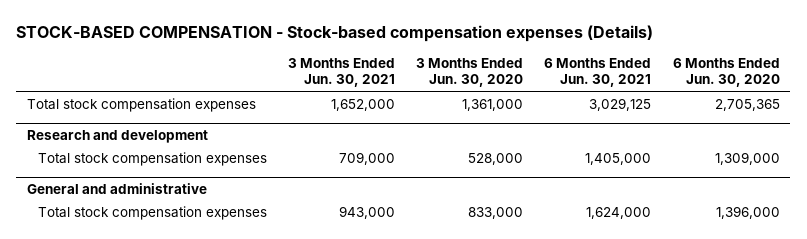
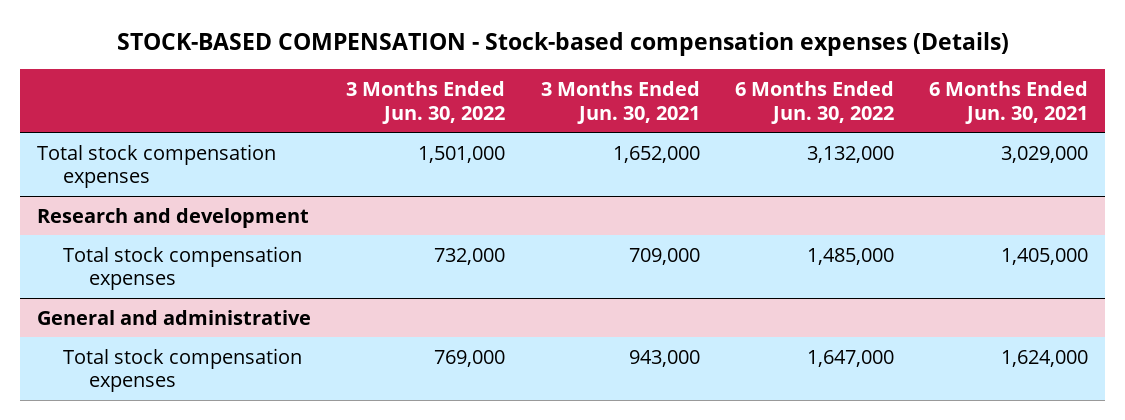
[416,58,524,88] 3 Months Ended Jun. 30, 2020 -> none
[672,58,780,88] 6 Months Ended Jun. 30, 2020 -> none
none -> [346,80,506,124] 3 Months Ended Jun. 30, 2022
none -> [734,80,894,124] 6 Months Ended Jun. 30, 2022
[589,97,652,111] 3,029,125 -> [1000,145,1088,163] 3,029,000

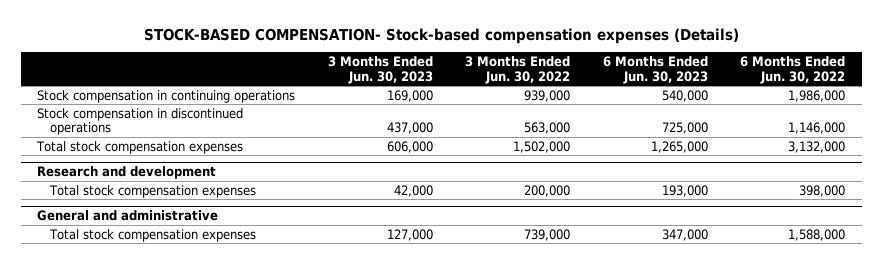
[116,31,1009,56] STOCK-BASED COMPENSATION - Stock-based compensation expenses (Details) -> [144,27,740,44] STOCK-BASED COMPENSATION- Stock-based compensation expenses (Details)
[540,80,700,124] 3 Months Ended Jun. 30, 2021 -> none
[928,80,1088,124] 6 Months Ended Jun. 30, 2021 -> none
none -> [327,55,433,84] 3 Months Ended Jun. 30, 2023
none -> [602,55,708,84] 6 Months Ended Jun. 30, 2023
none -> [36,89,295,103] Stock compensation in continuing operations
none -> [36,107,243,136] Stock compensation in discontinued operations
[418,145,506,163] 1,501,000 -> [513,140,571,153] 1,502,000
[434,247,506,265] 732,000 -> [524,184,571,197] 200,000
[806,247,894,265] 1,485,000 -> [799,184,846,197] 398,000
[434,349,506,367] 769,000 -> [524,228,571,241] 739,000
[806,349,894,367] 1,647,000 -> [788,228,846,241] 1,588,000

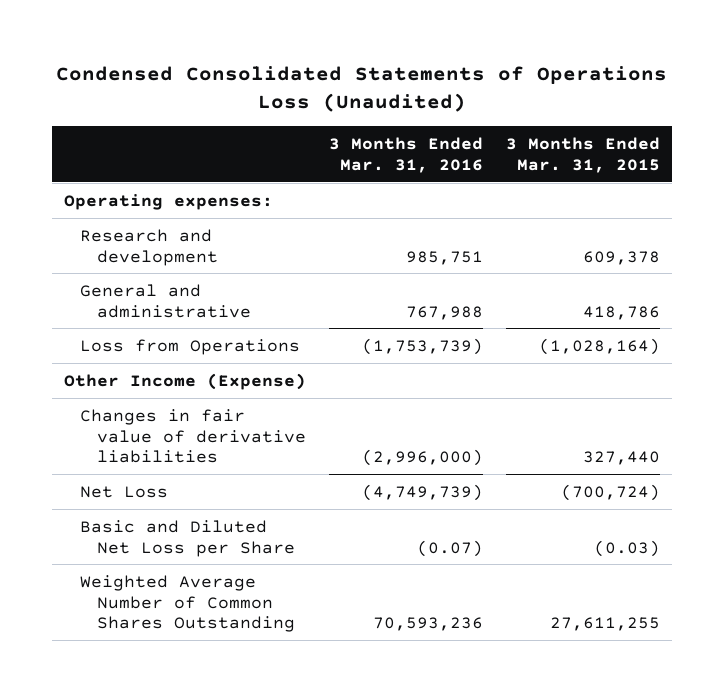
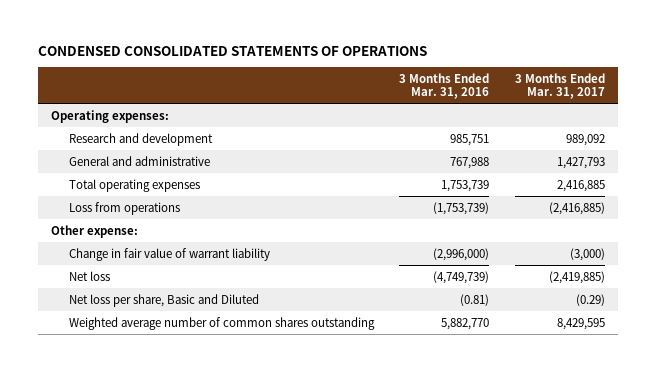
[55,66,667,113] Condensed Consolidated Statements of Operations Loss (Unaudited) -> [37,45,427,56] CONDENSED CONSOLIDATED STATEMENTS OF OPERATIONS
[506,136,661,173] 3 Months Ended Mar. 31, 2015 -> none
none -> [515,73,606,100] 3 Months Ended Mar. 31, 2017
none -> [68,178,200,192] Total operating expenses
[80,338,301,355] Loss from Operations -> [68,201,180,215] Loss from operations
[63,372,306,390] Other Income (Expense) -> [50,224,138,238] Other expense:
[80,408,306,464] Changes in fair value of derivative liabilities -> [68,247,270,261] Change in fair value of warrant liability
[80,485,169,498] Net Loss -> [68,270,110,281] Net loss
[80,519,295,557] Basic and Diluted Net Loss per Share -> [68,293,259,307] Net loss per share, Basic and Diluted
[417,539,484,557] (0.07) -> [460,293,490,306] (0.81)
[80,574,295,633] Weighted Average Number of Common Shares Outstanding -> [68,316,375,330] Weighted average number of common shares outstanding
[373,617,484,632] 70,593,236 -> [441,317,490,330] 5,882,770

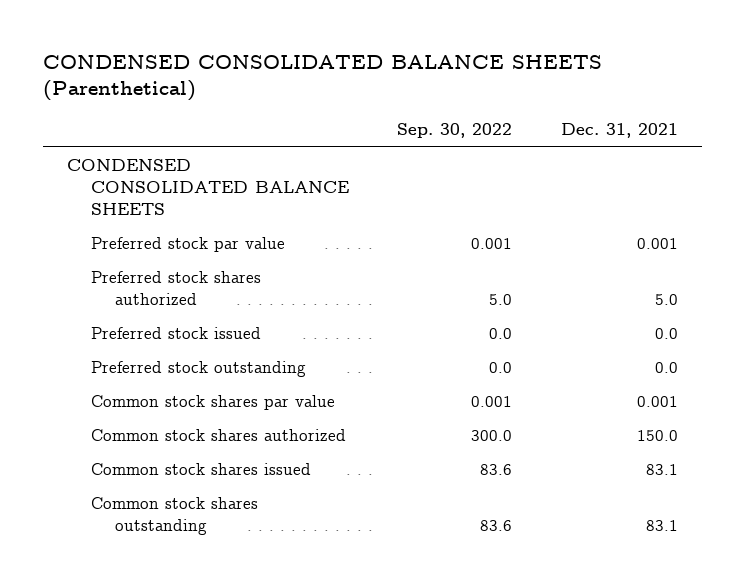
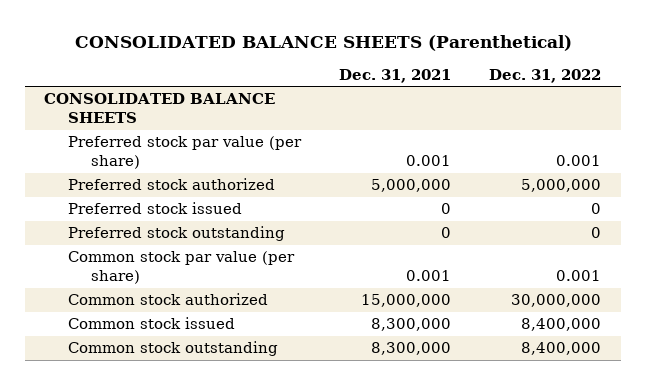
[43,55,603,102] CONDENSED CONSOLIDATED BALANCE SHEETS (Parenthetical) -> [74,34,572,51] CONSOLIDATED BALANCE SHEETS (Parenthetical)
[397,123,513,139] Sep. 30, 2022 -> none
none -> [489,68,602,83] Dec. 31, 2022
[67,158,350,215] CONDENSED CONSOLIDATED BALANCE SHEETS -> [44,93,276,124] CONSOLIDATED BALANCE SHEETS
[91,236,286,252] Preferred stock par value -> [67,136,302,170] Preferred stock par value (per share)
[91,270,262,305] Preferred stock shares authorized -> [67,178,275,191] Preferred stock authorized
[654,293,678,305] 5.0 -> [371,179,452,193] 5,000,000
[654,327,678,339] 0.0 -> [441,203,452,215] 0
[654,361,678,373] 0.0 -> [441,227,452,239] 0
[91,394,336,410] Common stock shares par value -> [67,251,295,285] Common stock par value (per share)
[91,428,347,441] Common stock shares authorized -> [67,293,268,306] Common stock authorized
[636,429,678,441] 150.0 -> [361,294,452,308] 15,000,000
[91,462,312,475] Common stock shares issued -> [67,317,235,330] Common stock issued
[645,463,678,475] 83.1 -> [371,318,452,332] 8,300,000
[91,496,259,535] Common stock shares outstanding -> [67,341,278,357] Common stock outstanding
[645,519,678,531] 83.1 -> [371,342,452,356] 8,300,000

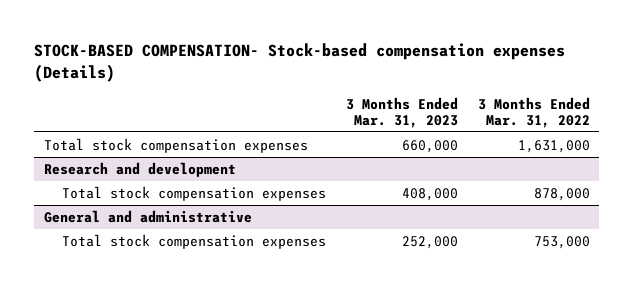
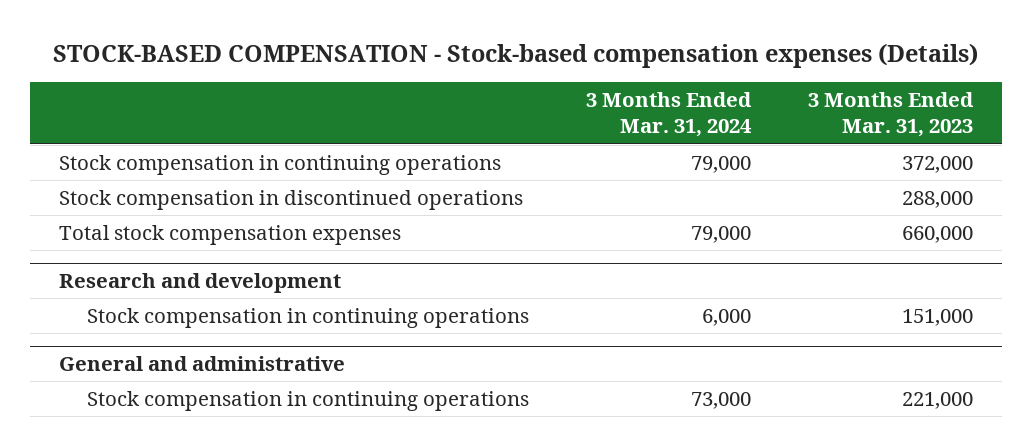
[33,42,565,82] STOCK-BASED COMPENSATION- Stock-based compensation expenses (Details) -> [53,42,979,68] STOCK-BASED COMPENSATION - Stock-based compensation expenses (Details)
[477,96,590,128] 3 Months Ended Mar. 31, 2022 -> none
none -> [586,92,753,138] 3 Months Ended Mar. 31, 2024
none -> [58,154,501,175] Stock compensation in continuing operations
none -> [58,189,523,210] Stock compensation in discontinued operations
[61,185,326,201] Total stock compensation expenses -> none
none -> [86,307,529,328] Stock compensation in continuing operations
[61,233,326,249] Total stock compensation expenses -> none
none -> [86,390,529,411] Stock compensation in continuing operations

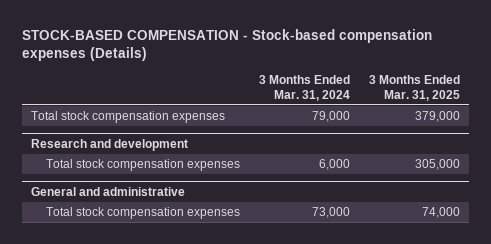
[808,92,975,138] 3 Months Ended Mar. 31, 2023 -> none
none -> [368,75,460,101] 3 Months Ended Mar. 31, 2025
[58,154,501,175] Stock compensation in continuing operations -> none
[58,189,523,210] Stock compensation in discontinued operations -> none
[86,307,529,328] Stock compensation in continuing operations -> none
none -> [46,159,241,172] Total stock compensation expenses
[86,390,529,411] Stock compensation in continuing operations -> none
none -> [46,207,241,220] Total stock compensation expenses

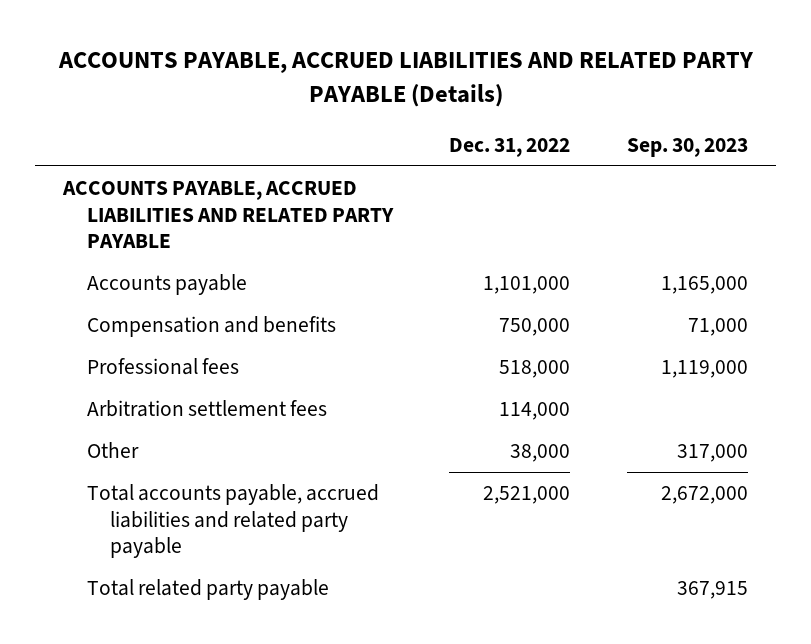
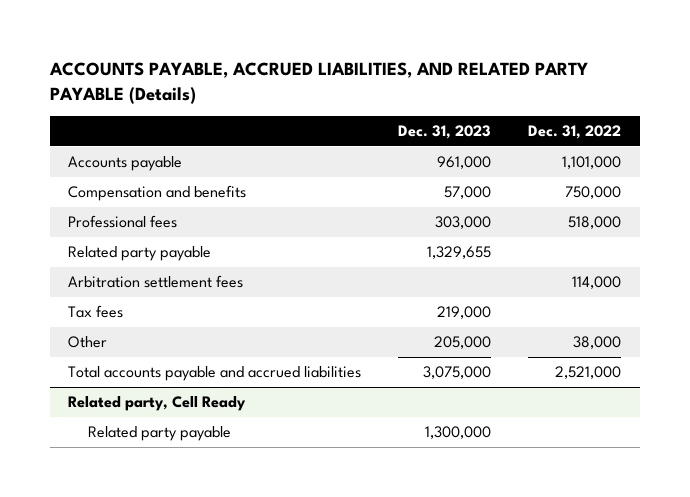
[57,52,754,107] ACCOUNTS PAYABLE, ACCRUED LIABILITIES AND RELATED PARTY PAYABLE (Details) -> [48,61,588,104] ACCOUNTS PAYABLE, ACCRUED LIABILITIES, AND RELATED PARTY PAYABLE (Details)
[626,137,748,157] Sep. 30, 2023 -> none
none -> [398,125,492,140] Dec. 31, 2023
[62,181,394,249] ACCOUNTS PAYABLE, ACCRUED LIABILITIES AND RELATED PARTY PAYABLE -> none
none -> [68,246,212,262] Related party payable
none -> [68,305,124,319] Tax fees
[86,484,379,559] Total accounts payable, accrued liabilities and related party payable -> [68,366,362,382] Total accounts payable and accrued liabilities
none -> [68,396,247,412] Related party, Cell Ready
[86,579,329,601] Total related party payable -> [87,426,231,442] Related party payable

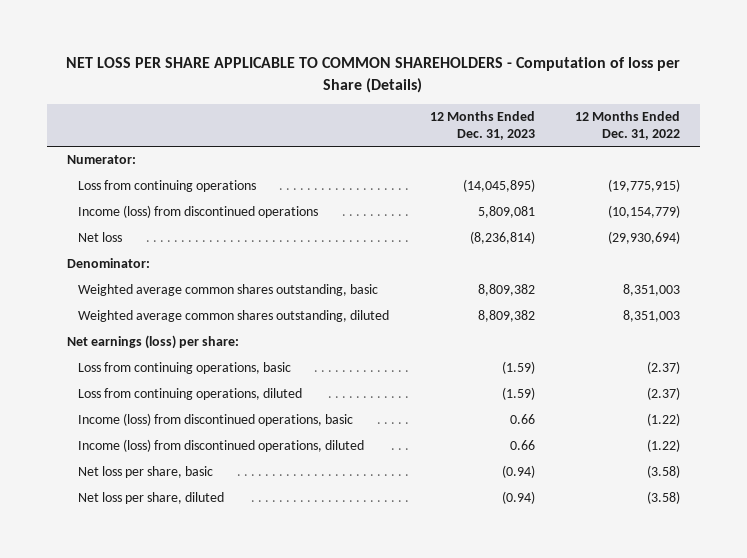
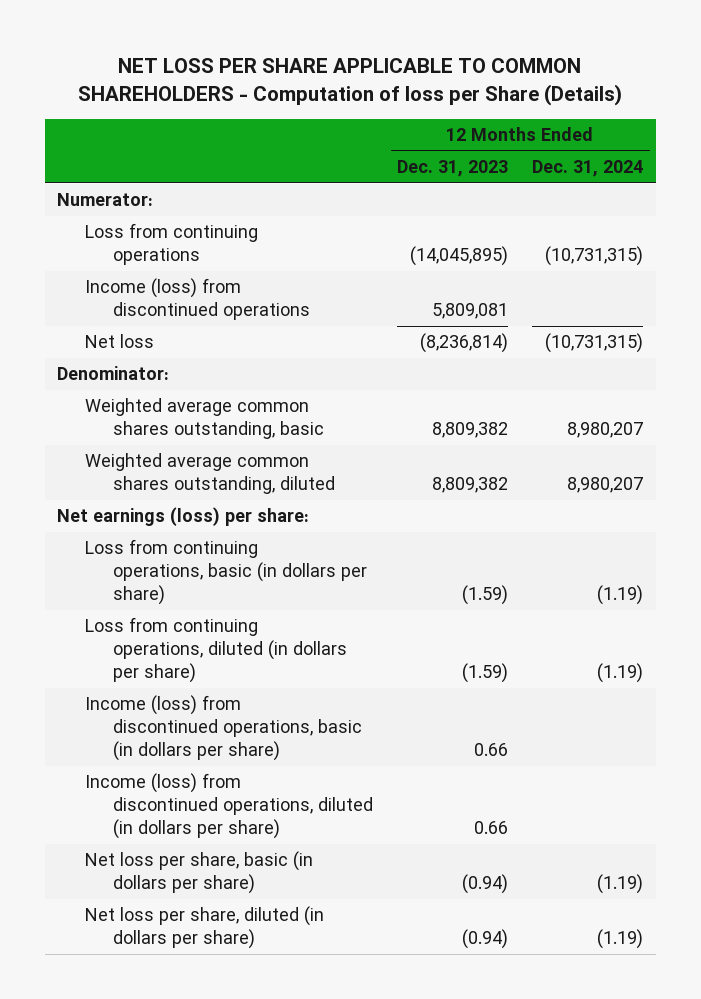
[574,111,680,141] 12 Months Ended Dec. 31, 2022 -> none
none -> [532,160,644,178] Dec. 31, 2024
[78,362,292,375] Loss from continuing operations, basic -> [85,539,368,605] Loss from continuing operations, basic (in dollars per share)
[78,388,303,401] Loss from continuing operations, diluted -> [85,617,348,683] Loss from continuing operations, diluted (in dollars per share)
[78,413,354,427] Income (loss) from discontinued operations, basic -> [85,695,363,761] Income (loss) from discontinued operations, basic (in dollars per share)
[78,439,365,453] Income (loss) from discontinued operations, diluted -> [85,773,374,839] Income (loss) from discontinued operations, diluted (in dollars per share)
[78,466,214,479] Net loss per share, basic -> [85,851,314,895] Net loss per share, basic (in dollars per share)
[78,492,225,505] Net loss per share, diluted -> [85,906,325,950] Net loss per share, diluted (in dollars per share)

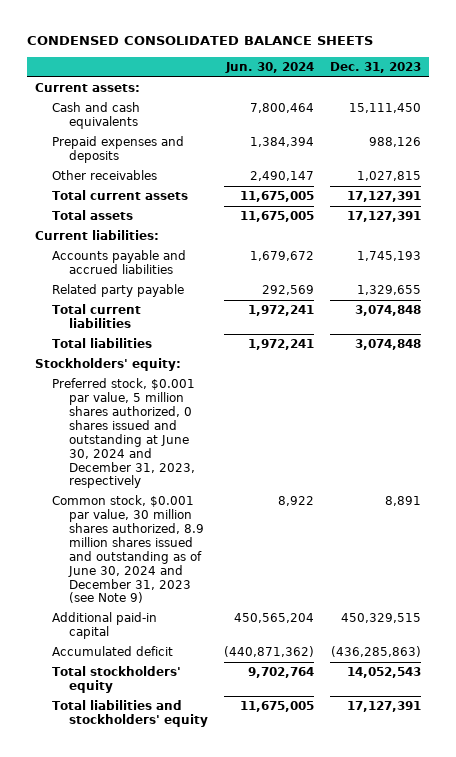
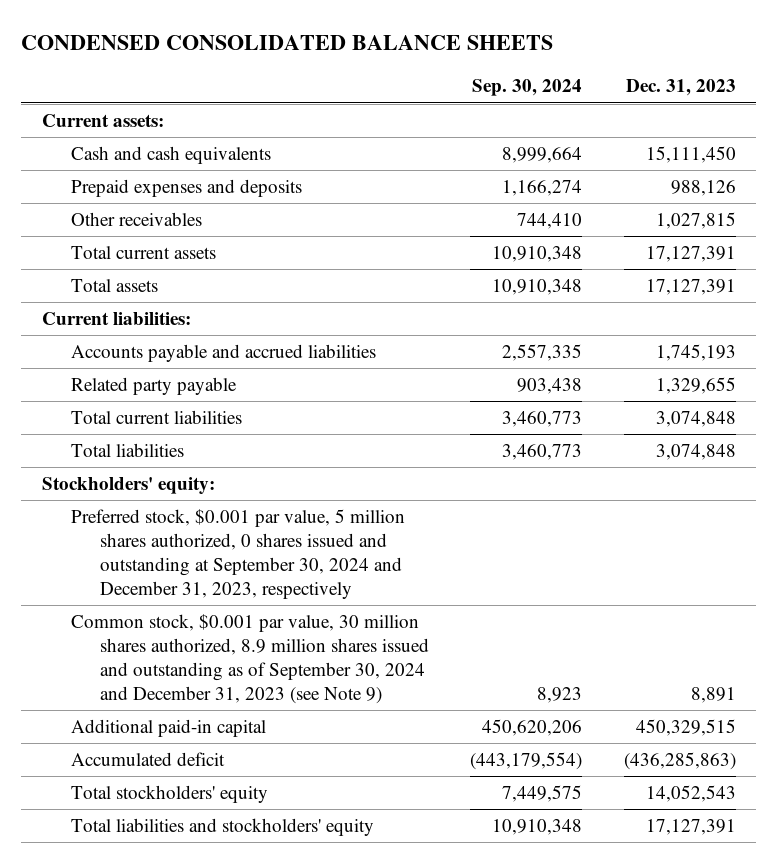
[224,61,314,73] Jun. 30, 2024 -> none
none -> [472,79,583,97] Sep. 30, 2024
[52,378,196,489] Preferred stock, $0.001 par value, 5 million shares authorized, 0 shares issued and outstanding at June 30, 2024 and December 31, 2023, respectively -> [70,508,405,599] Preferred stock, $0.001 par value, 5 million shares authorized, 0 shares issued and outstanding at September 30, 2024 and December 31, 2023, respectively
[52,495,204,604] Common stock, $0.001 par value, 30 million shares authorized, 8.9 million shares issued and outstanding as of June 30, 2024 and December 31, 2023 (see Note 9) -> [70,613,429,704] Common stock, $0.001 par value, 30 million shares authorized, 8.9 million shares issued and outstanding as of September 30, 2024 and December 31, 2023 (see Note 9)

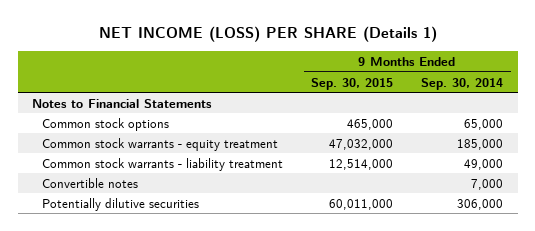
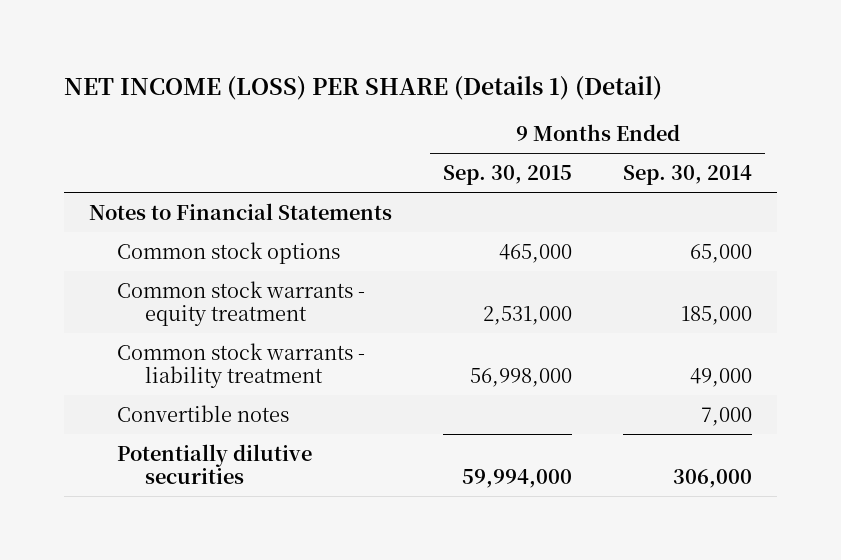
[98,26,437,43] NET INCOME (LOSS) PER SHARE (Details 1) -> [63,75,662,100] NET INCOME (LOSS) PER SHARE (Details 1) (Detail)
[329,138,394,150] 47,032,000 -> [483,306,573,326] 2,531,000
[329,158,394,170] 12,514,000 -> [470,368,573,388] 56,998,000
[329,198,394,210] 60,011,000 -> [462,469,573,489] 59,994,000

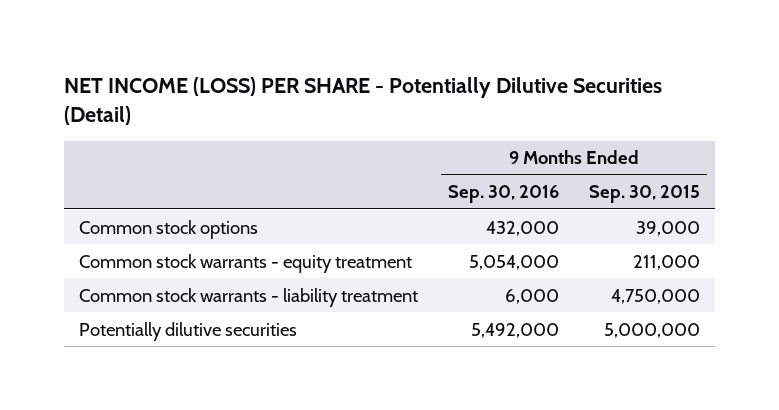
[63,75,662,100] NET INCOME (LOSS) PER SHARE (Details 1) (Detail) -> [64,77,663,126] NET INCOME (LOSS) PER SHARE - Potentially Dilutive Securities (Detail)
[622,164,752,185] Sep. 30, 2014 -> none
none -> [448,185,560,204] Sep. 30, 2016
[89,202,393,220] Notes to Financial Statements -> none
[117,404,290,422] Convertible notes -> none
[499,243,573,263] 465,000 -> [635,220,700,236] 39,000
[483,306,573,326] 2,531,000 -> [632,254,700,270] 211,000
[470,368,573,388] 56,998,000 -> [610,288,700,304] 4,750,000
[462,469,573,489] 59,994,000 -> [603,322,700,338] 5,000,000

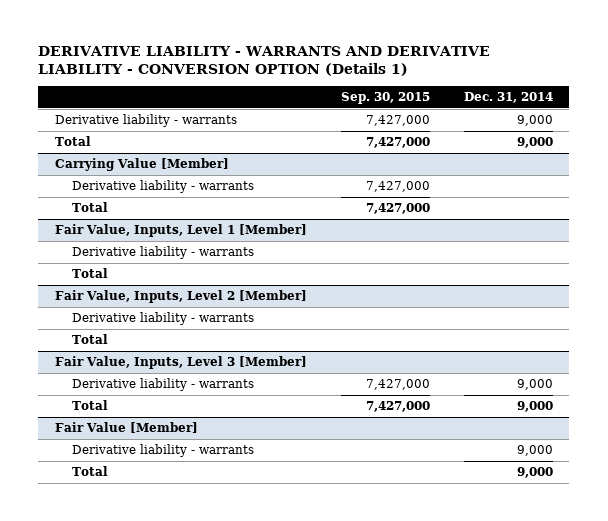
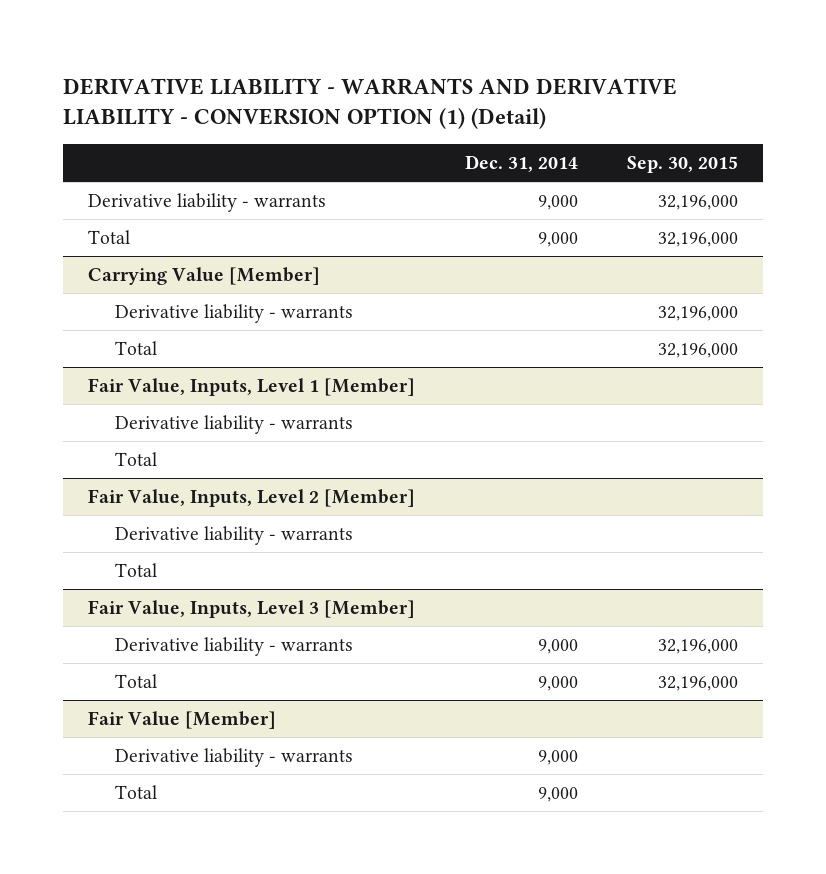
[38,46,491,77] DERIVATIVE LIABILITY - WARRANTS AND DERIVATIVE LIABILITY - CONVERSION OPTION (Details 1) -> [63,77,678,130] DERIVATIVE LIABILITY - WARRANTS AND DERIVATIVE LIABILITY - CONVERSION OPTION (1) (Detail)
[365,115,430,127] 7,427,000 -> [658,195,739,211] 32,196,000
[365,137,430,149] 7,427,000 -> [658,232,739,248] 32,196,000
[365,181,430,193] 7,427,000 -> [658,306,739,322] 32,196,000
[365,203,430,215] 7,427,000 -> [658,343,739,359] 32,196,000
[365,379,430,391] 7,427,000 -> [658,639,739,655] 32,196,000
[365,401,430,413] 7,427,000 -> [658,676,739,692] 32,196,000

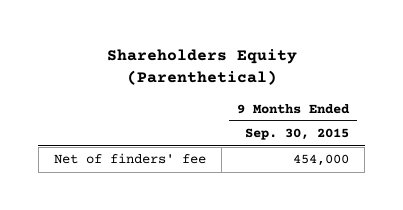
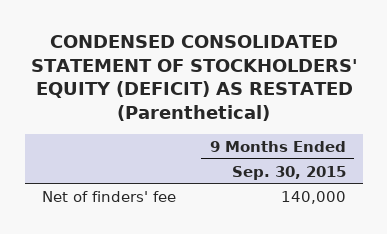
[106,49,297,86] Shareholders Equity (Parenthetical) -> [30,35,358,121] CONDENSED CONSOLIDATED STATEMENT OF STOCKHOLDERS' EQUITY (DEFICIT) AS RESTATED (Parenthetical)
[293,154,350,167] 454,000 -> [280,190,346,204] 140,000

